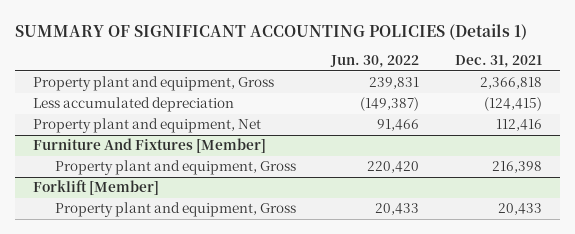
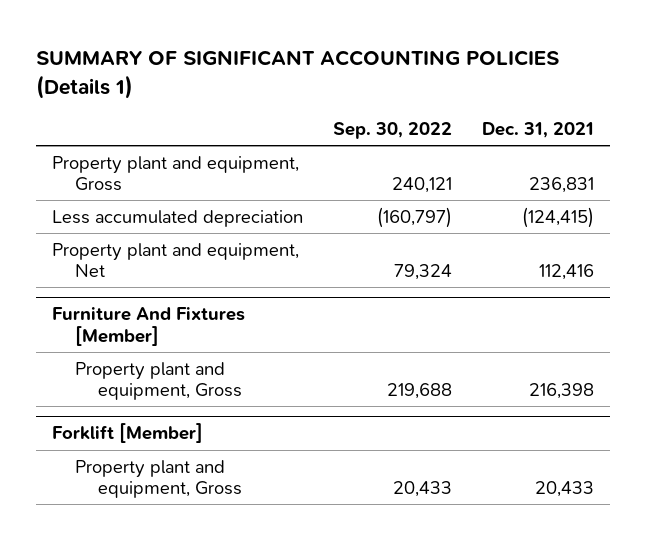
[330,55,420,69] Jun. 30, 2022 -> none
none -> [332,121,452,139] Sep. 30, 2022
[479,77,542,90] 2,366,818 -> [529,177,595,194] 236,831

